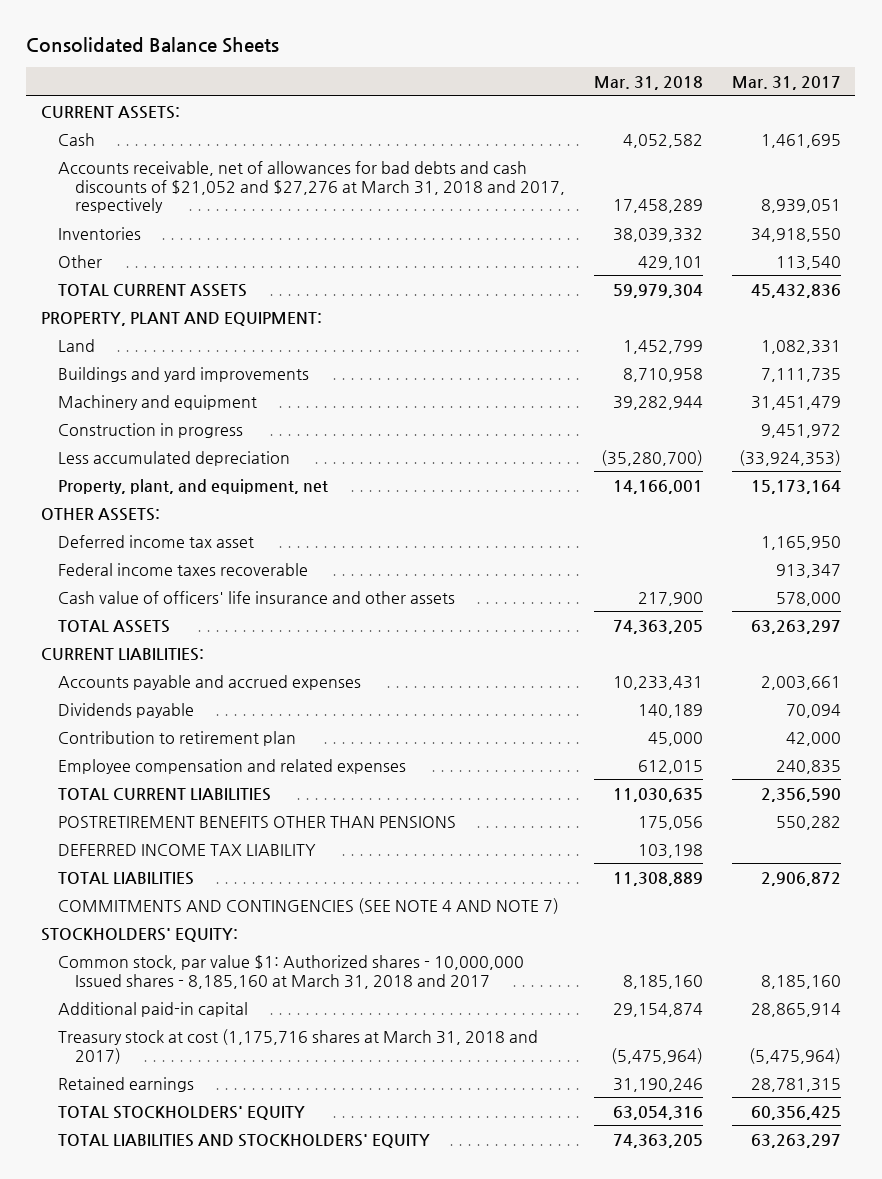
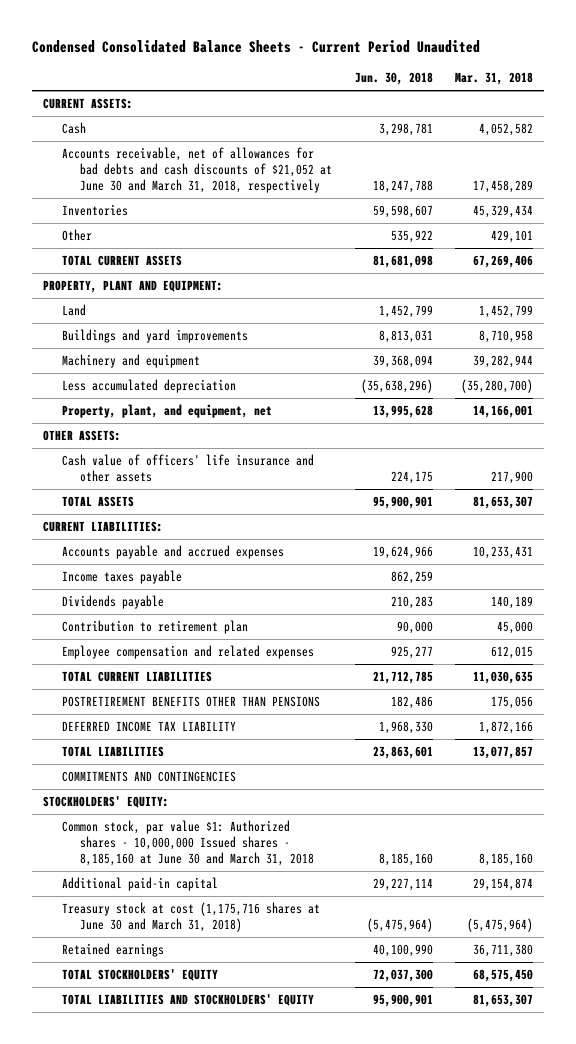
[26,37,280,54] Consolidated Balance Sheets -> [32,40,481,54] Condensed Consolidated Balance Sheets - Current Period Unaudited
[731,75,841,90] Mar. 31, 2017 -> none
none -> [354,72,433,86] Jun. 30, 2018
[58,160,566,214] Accounts receivable, net of allowances for bad debts and cash discounts of $21,052 and $27,276 at March 31, 2018 and 2017, respectively -> [61,147,333,193] Accounts receivable, net of allowances for bad debts and cash discounts of $21,052 at June 30 and March 31, 2018, respectively
[613,227,704,242] 38,039,332 -> [473,205,534,219] 45,329,434
[613,283,704,298] 59,979,304 -> [473,255,534,269] 67,269,406
[58,422,244,438] Construction in progress -> none
[58,534,255,548] Deferred income tax asset -> none
[58,562,309,576] Federal income taxes recoverable -> none
[613,619,704,634] 74,363,205 -> [473,496,534,510] 81,653,307
none -> [61,570,182,585] Income taxes payable
[638,843,704,858] 103,198 -> [479,721,534,735] 1,872,166
[613,871,704,886] 11,308,889 -> [473,746,534,760] 13,077,857
[58,897,560,914] COMMITMENTS AND CONTINGENCIES (SEE NOTE 4 AND NOTE 7) -> [61,771,236,783] COMMITMENTS AND CONTINGENCIES
[58,954,525,989] Common stock, par value $1: Authorized shares - 10,000,000 Issued shares - 8,185,160 at March 31, 2018 and 2017 -> [61,820,315,866] Common stock, par value $1: Authorized shares - 10,000,000 Issued shares - 8,185,160 at June 30 and March 31, 2018
[58,1028,539,1064] Treasury stock at cost (1,175,716 shares at March 31, 2018 and 2017) -> [61,902,320,932] Treasury stock at cost (1,175,716 shares at June 30 and March 31, 2018)
[613,1077,704,1092] 31,190,246 -> [473,944,534,958] 36,711,380
[613,1105,704,1120] 63,054,316 -> [473,969,534,983] 68,575,450
[613,1133,704,1148] 74,363,205 -> [473,994,534,1008] 81,653,307

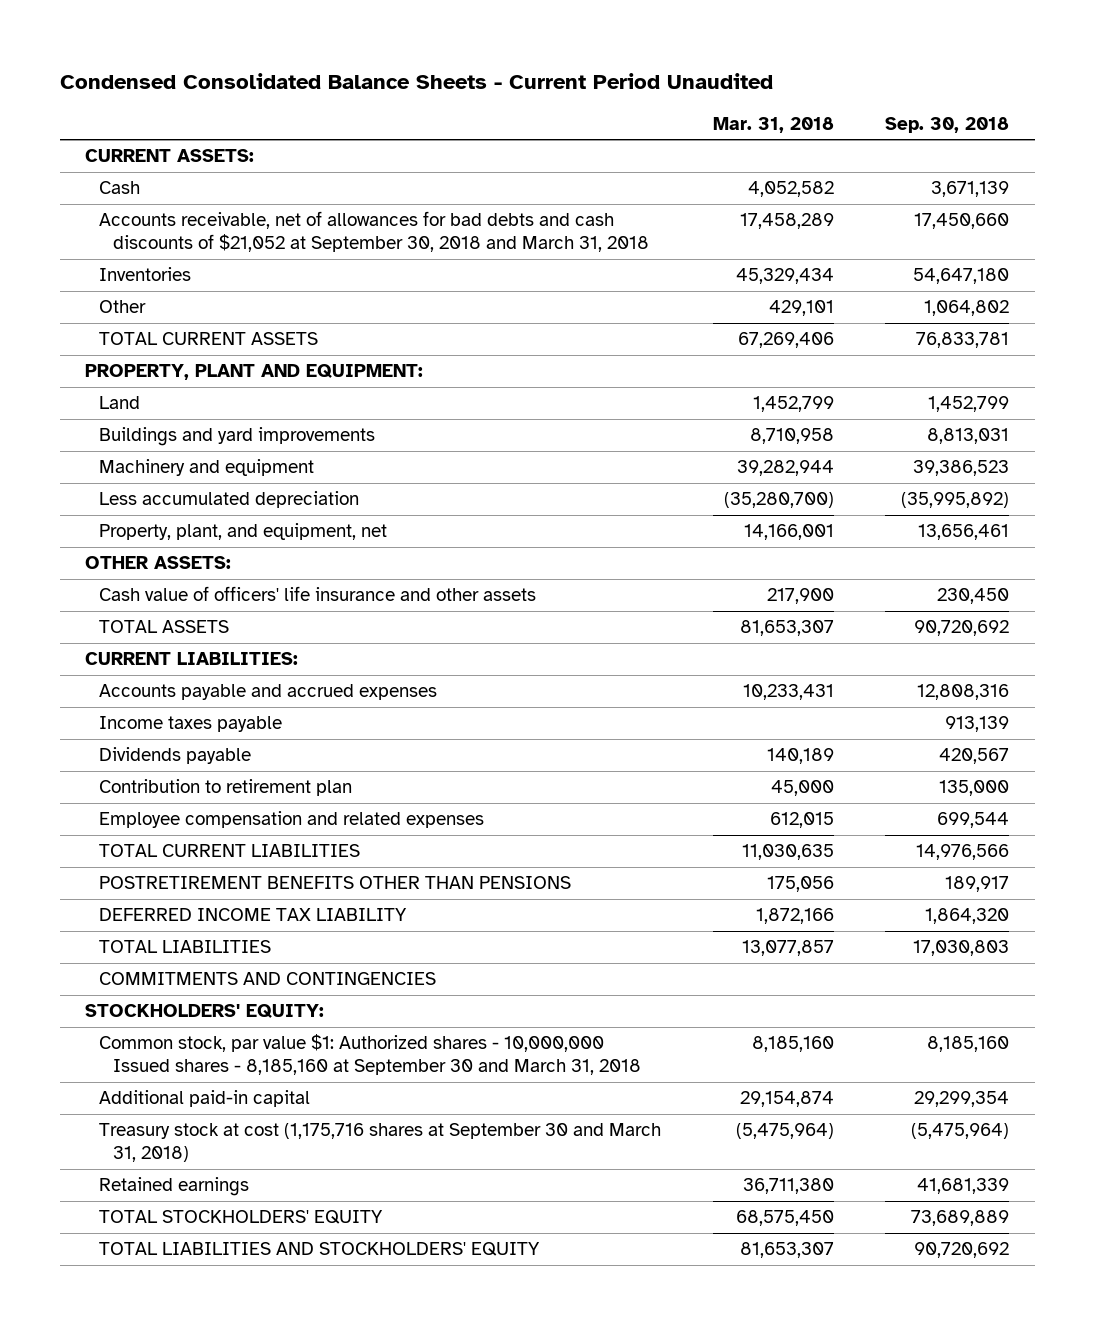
[354,72,433,86] Jun. 30, 2018 -> none
none -> [885,116,1010,133] Sep. 30, 2018
[61,147,333,193] Accounts receivable, net of allowances for bad debts and cash discounts of $21,052 at June 30 and March 31, 2018, respectively -> [99,211,650,253] Accounts receivable, net of allowances for bad debts and cash discounts of $21,052 at September 30, 2018 and March 31, 2018
[61,820,315,866] Common stock, par value $1: Authorized shares - 10,000,000 Issued shares - 8,185,160 at June 30 and March 31, 2018 -> [99,1034,642,1076] Common stock, par value $1: Authorized shares - 10,000,000 Issued shares - 8,185,160 at September 30 and March 31, 2018
[61,902,320,932] Treasury stock at cost (1,175,716 shares at June 30 and March 31, 2018) -> [99,1123,662,1163] Treasury stock at cost (1,175,716 shares at September 30 and March 31, 2018)

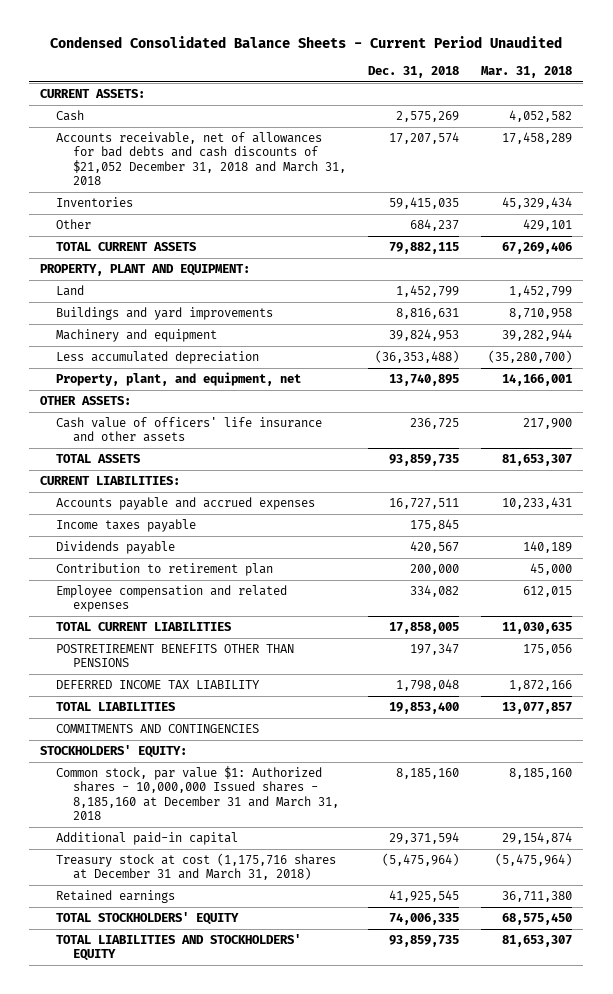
[885,116,1010,133] Sep. 30, 2018 -> none
none -> [367,65,459,78] Dec. 31, 2018
[99,211,650,253] Accounts receivable, net of allowances for bad debts and cash discounts of $21,052 at September 30, 2018 and March 31, 2018 -> [56,132,346,185] Accounts receivable, net of allowances for bad debts and cash discounts of $21,052 December 31, 2018 and March 31, 2018
[99,1034,642,1076] Common stock, par value $1: Authorized shares - 10,000,000 Issued shares - 8,185,160 at September 30 and March 31, 2018 -> [56,766,339,820] Common stock, par value $1: Authorized shares - 10,000,000 Issued shares - 8,185,160 at December 31 and March 31, 2018
[99,1123,662,1163] Treasury stock at cost (1,175,716 shares at September 30 and March 31, 2018) -> [56,853,337,881] Treasury stock at cost (1,175,716 shares at December 31 and March 31, 2018)

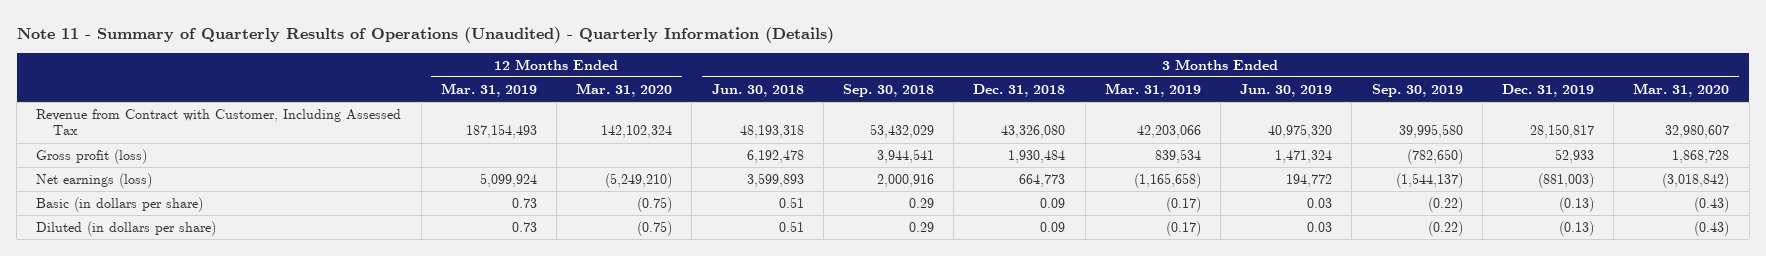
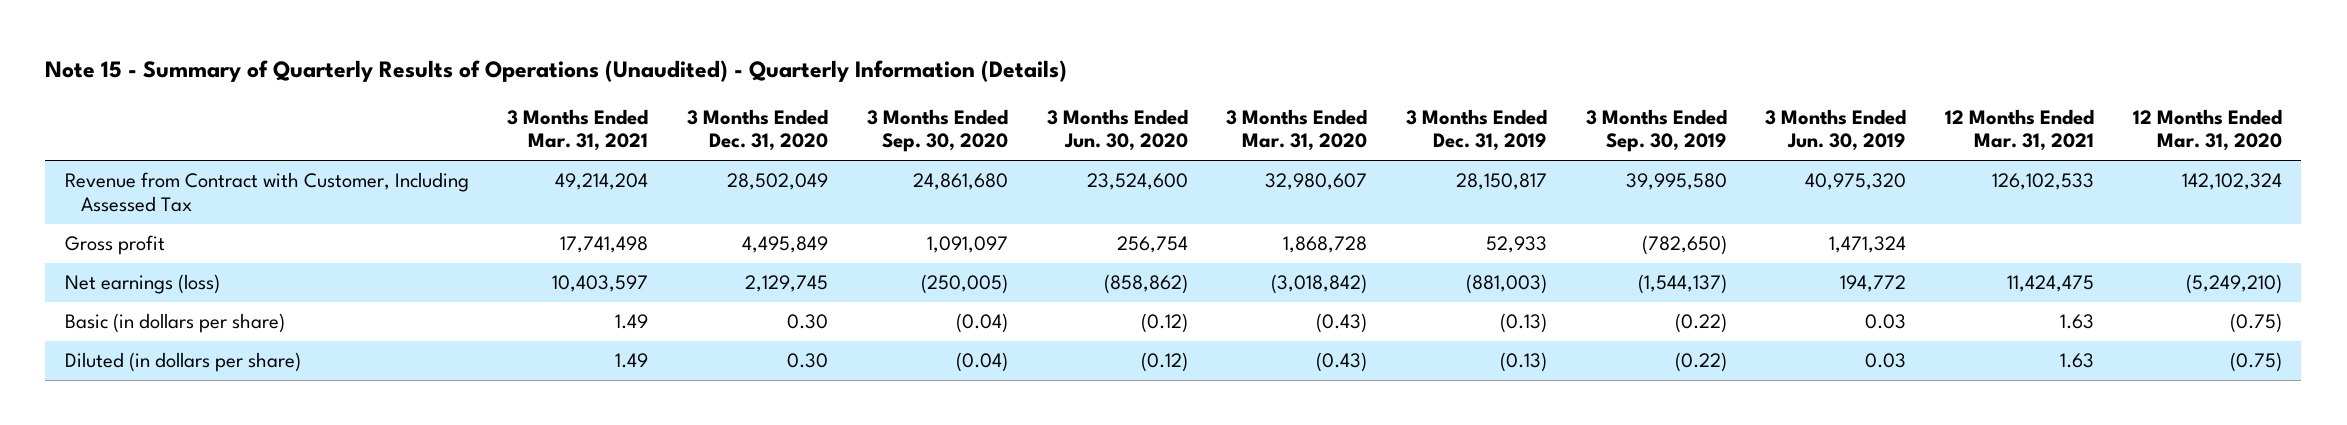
[16,26,834,43] Note 11 - Summary of Quarterly Results of Operations (Unaudited) - Quarterly Information (Details) -> [45,59,1068,82] Note 15 - Summary of Quarterly Results of Operations (Unaudited) - Quarterly Information (Details)
[440,82,537,97] Mar. 31, 2019 -> none
[711,83,804,97] Jun. 30, 2018 -> none
[842,83,934,97] Sep. 30, 2018 -> none
[973,83,1066,97] Dec. 31, 2018 -> none
[1104,82,1201,97] Mar. 31, 2019 -> none
none -> [507,108,649,152] 3 Months Ended Mar. 31, 2021
none -> [687,108,829,152] 3 Months Ended Dec. 31, 2020
none -> [866,108,1008,153] 3 Months Ended Sep. 30, 2020
none -> [1046,108,1188,152] 3 Months Ended Jun. 30, 2020
none -> [1945,108,2095,152] 12 Months Ended Mar. 31, 2021
[36,149,148,165] Gross profit (loss) -> [64,235,165,256] Gross profit

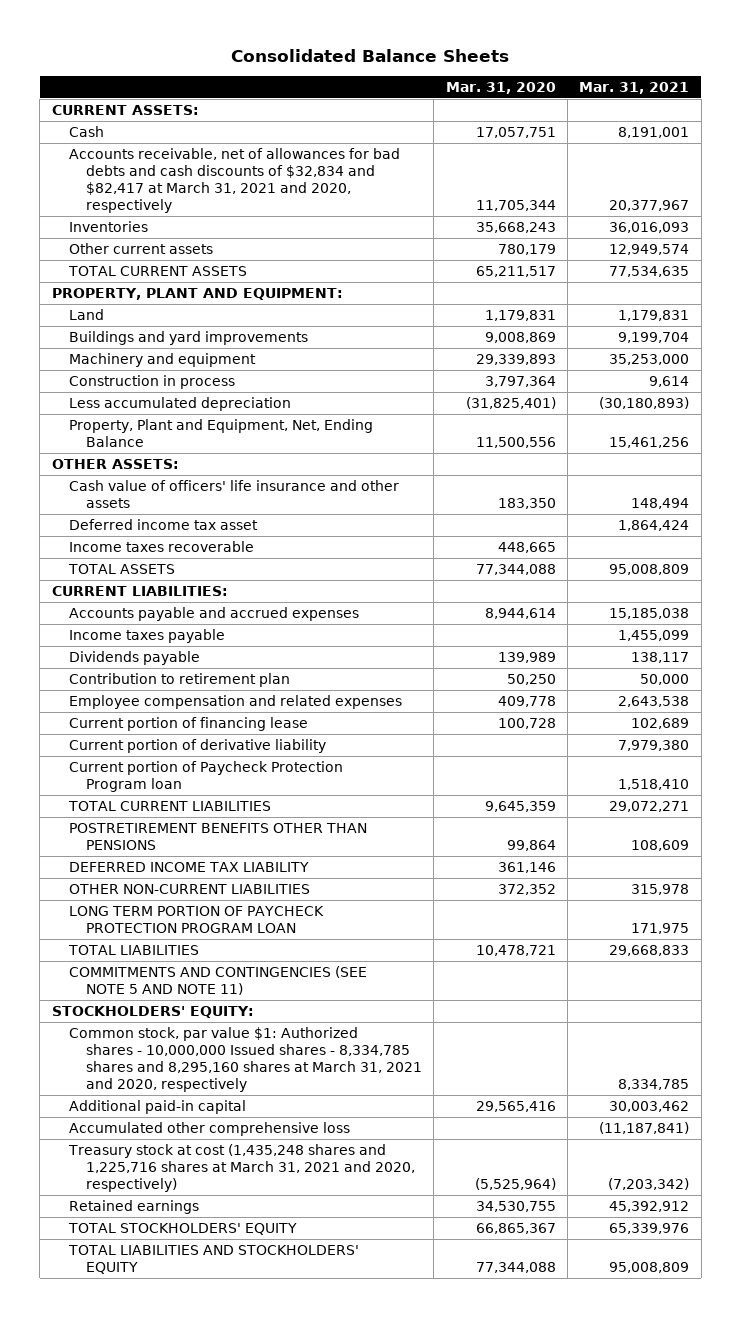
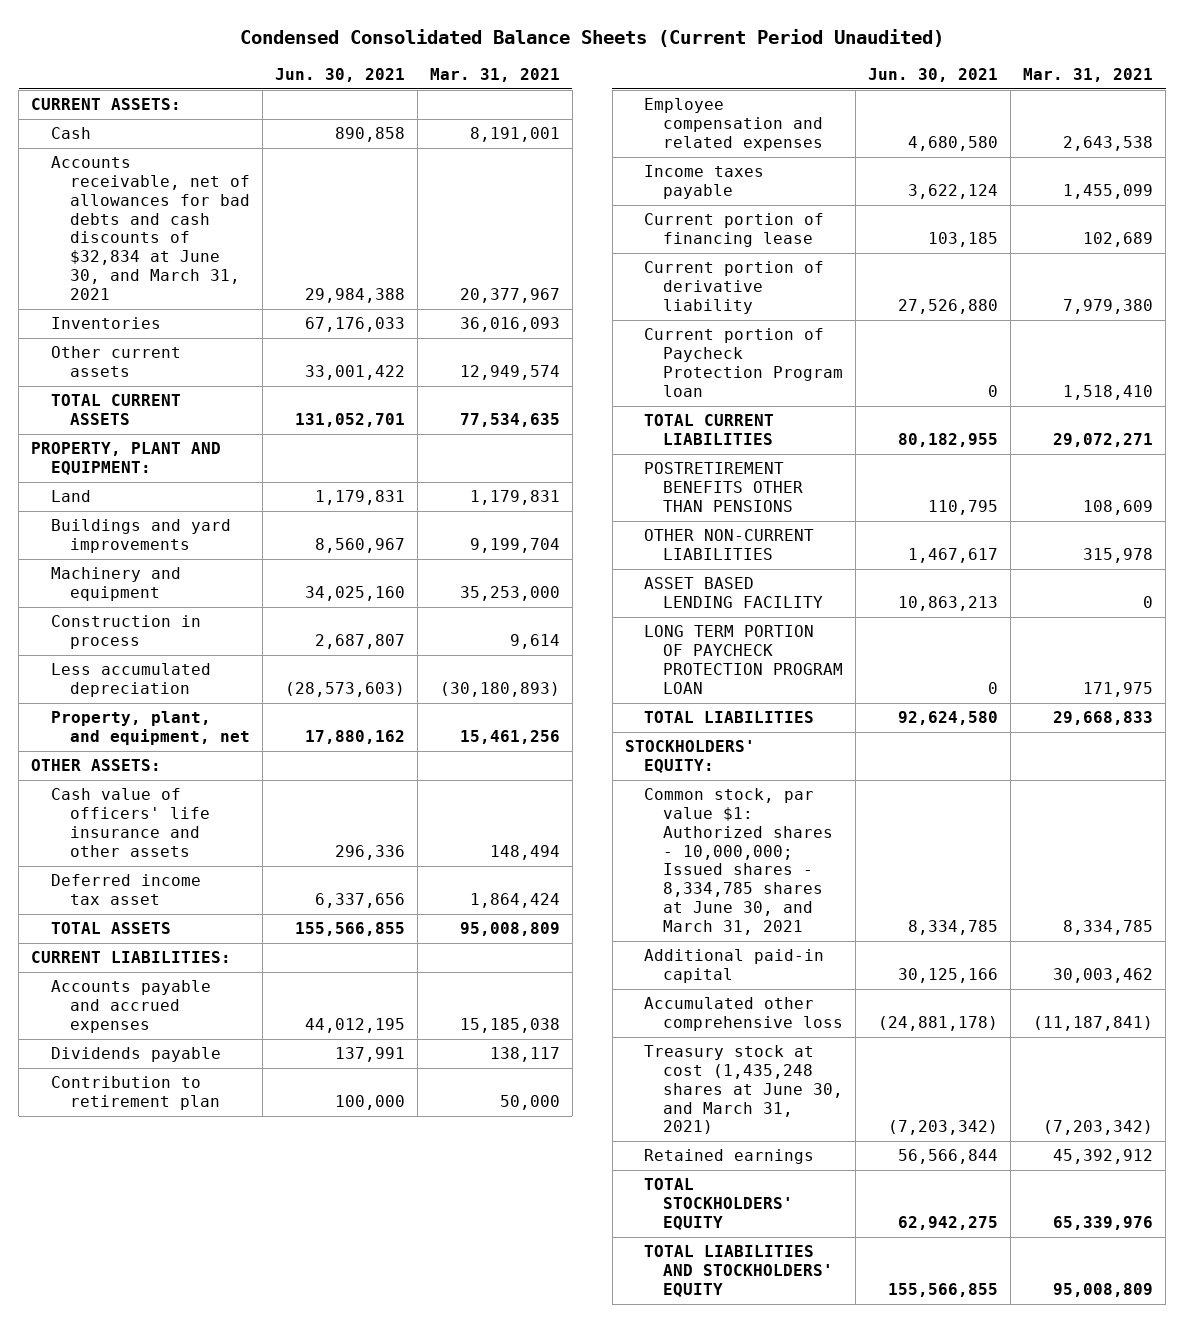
[231,48,510,62] Consolidated Balance Sheets -> [240,28,945,47] Condensed Consolidated Balance Sheets (Current Period Unaudited)
[445,81,556,94] Mar. 31, 2020 -> none
none -> [275,67,406,82] Jun. 30, 2021
[68,147,400,213] Accounts receivable, net of allowances for bad debts and cash discounts of $32,834 and $82,417 at March 31, 2021 and 2020, respectively -> [50,156,251,300] Accounts receivable, net of allowances for bad debts and cash discounts of $32,834 at June 30, and March 31, 2021
[68,418,373,447] Property, Plant and Equipment, Net, Ending Balance -> [50,711,251,746] Property, plant, and equipment, net
[68,540,254,552] Income taxes recoverable -> none
[68,628,225,643] Income taxes payable -> [644,165,765,200] Income taxes payable
[68,861,309,872] DEFERRED INCOME TAX LIABILITY -> none
none -> [644,577,824,609] ASSET BASED LENDING FACILITY
[68,965,367,995] COMMITMENTS AND CONTINGENCIES (SEE NOTE 5 AND NOTE 11) -> none
[68,1026,423,1092] Common stock, par value $1: Authorized shares - 10,000,000 Issued shares - 8,334,785 shares and 8,295,160 shares at March 31, 2021 and 2020, respectively -> [644,788,834,935] Common stock, par value $1: Authorized shares - 10,000,000; Issued shares - 8,334,785 shares at June 30, and March 31, 2021
[67,1143,416,1192] Treasury stock at cost (1,435,248 shares and 1,225,716 shares at March 31, 2021 and 2020, respectively) -> [644,1045,844,1135] Treasury stock at cost (1,435,248 shares at June 30, and March 31, 2021)

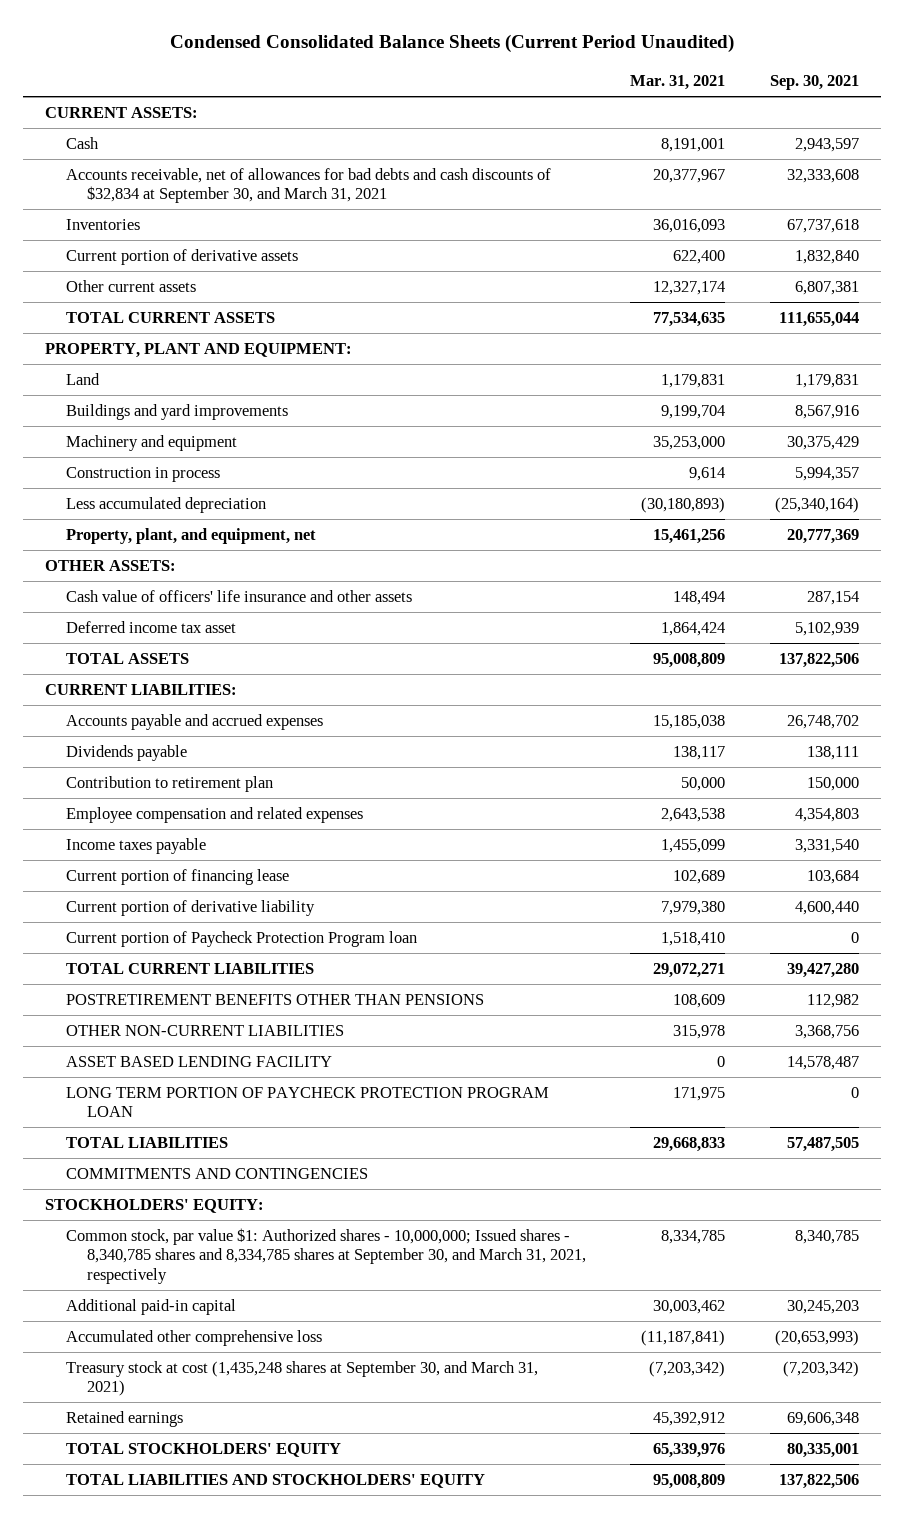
[275,67,406,82] Jun. 30, 2021 -> none
none -> [769,75,859,91] Sep. 30, 2021
[50,156,251,300] Accounts receivable, net of allowances for bad debts and cash discounts of $32,834 at June 30, and March 31, 2021 -> [65,167,551,204] Accounts receivable, net of allowances for bad debts and cash discounts of $32,834 at September 30, and March 31, 2021
none -> [65,248,298,265] Current portion of derivative assets
[460,365,561,381] 12,949,574 -> [653,280,726,295] 12,327,174
none -> [65,1167,368,1179] COMMITMENTS AND CONTINGENCIES
[644,788,834,935] Common stock, par value $1: Authorized shares - 10,000,000; Issued shares - 8,334,785 shares at June 30, and March 31, 2021 -> [65,1227,586,1284] Common stock, par value $1: Authorized shares - 10,000,000; Issued shares - 8,340,785 shares and 8,334,785 shares at September 30, and March 31, 2021, respectively
[644,1045,844,1135] Treasury stock at cost (1,435,248 shares at June 30, and March 31, 2021) -> [65,1360,538,1397] Treasury stock at cost (1,435,248 shares at September 30, and March 31, 2021)

